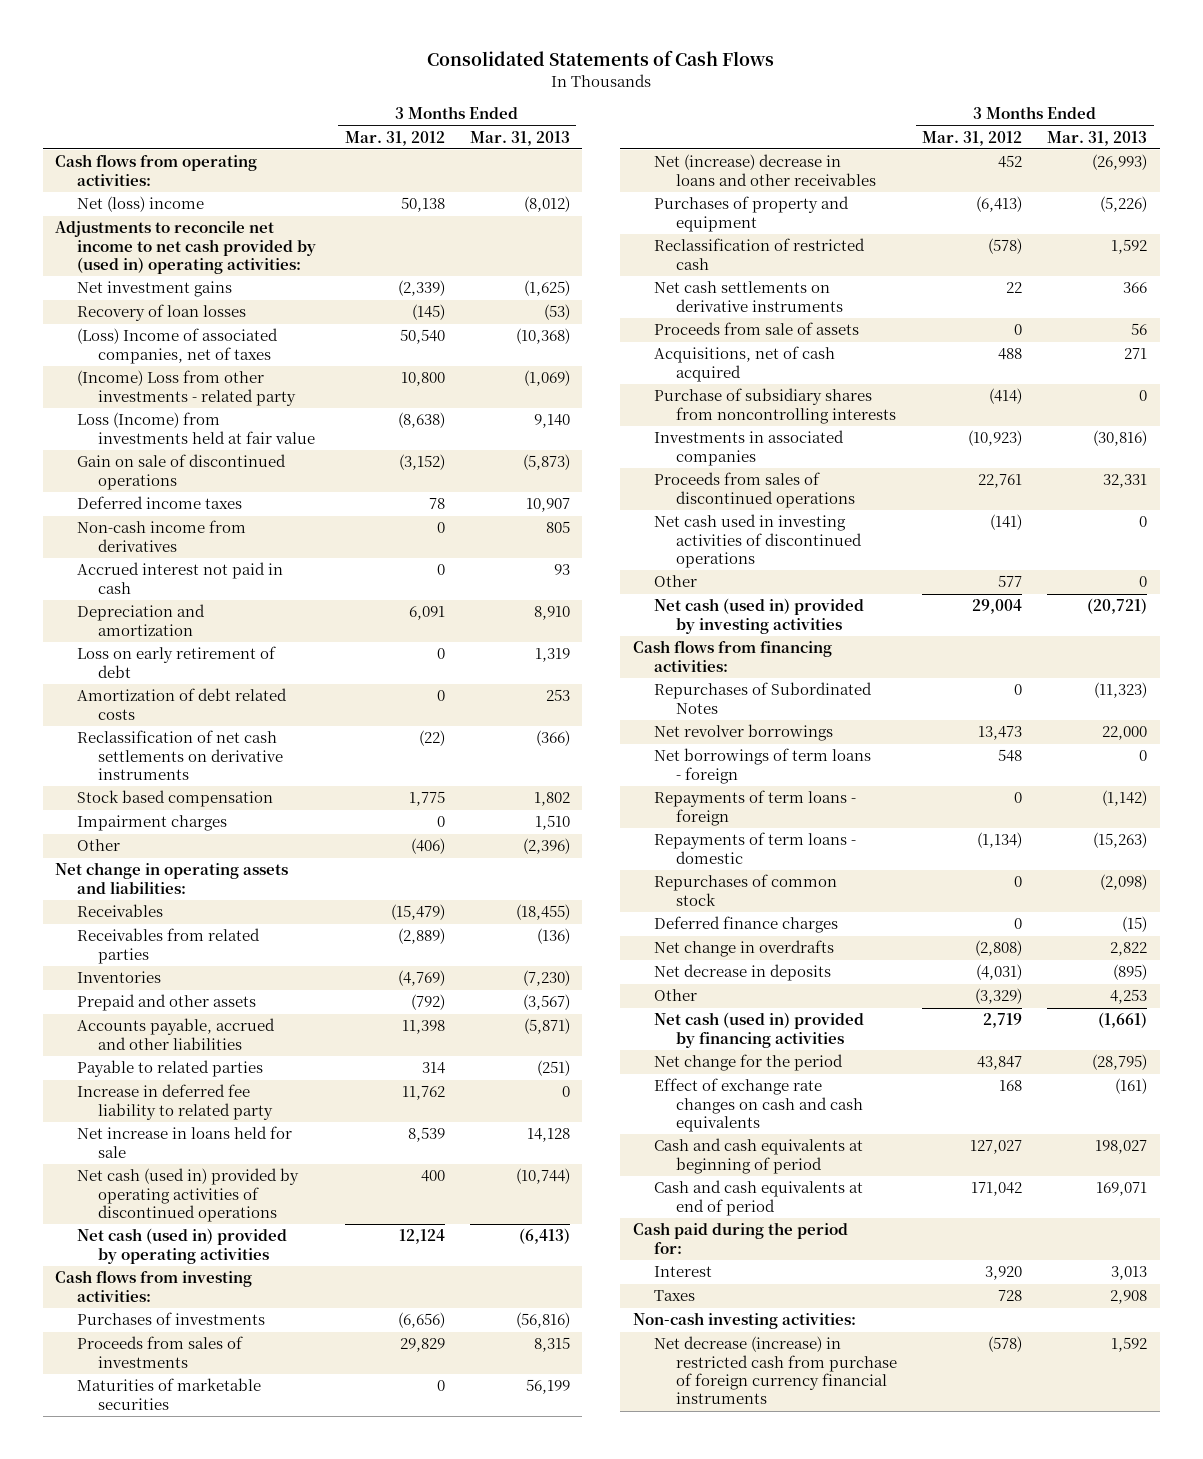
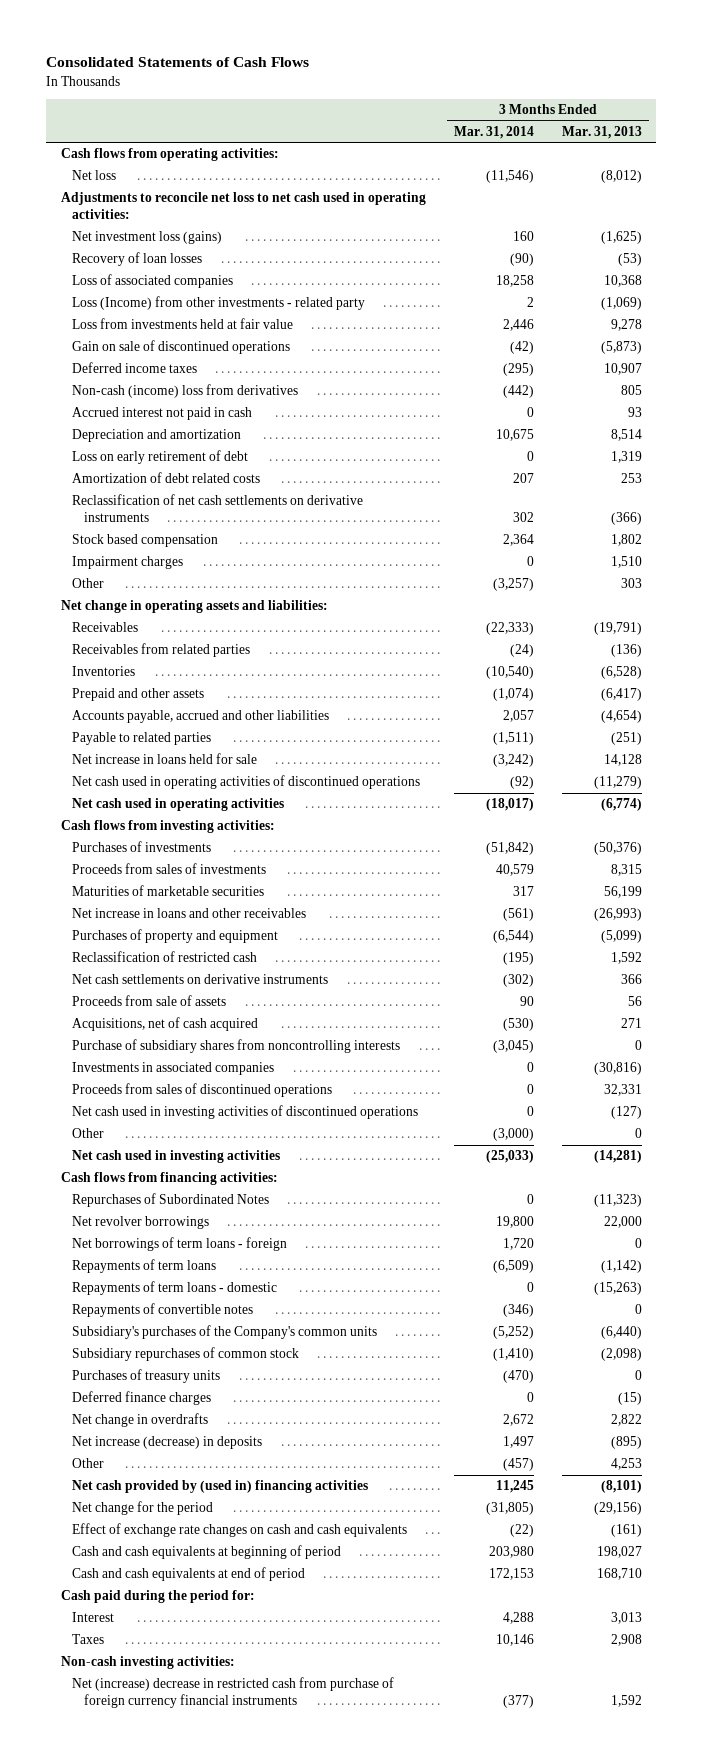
[344,130,445,146] Mar. 31, 2012 -> none
none -> [453,125,534,139] Mar. 31, 2014
[76,196,204,213] Net (loss) income -> [72,170,117,181] Net loss
[55,220,316,275] Adjustments to reconcile net income to net cash provided by (used in) operating activities: -> [60,192,426,220] Adjustments to reconcile net loss to net cash used in operating activities:
[76,281,232,298] Net investment gains -> [72,231,223,245] Net investment loss (gains)
[76,328,278,364] (Loss) Income of associated companies, net of taxes -> [72,274,234,289] Loss of associated companies
[515,328,570,345] (10,368) -> [603,275,642,288] 10,368
[76,370,297,406] (Income) Loss from other investments - related party -> [72,296,366,311] Loss (Income) from other investments - related party
[76,412,316,444] Loss (Income) from investments held at fair value -> [72,318,294,330] Loss from investments held at fair value
[533,414,570,429] 9,140 -> [610,319,642,332] 9,278
[76,520,246,552] Non-cash income from derivatives -> [72,384,299,399] Non-cash (income) loss from derivatives
[533,606,570,621] 8,910 -> [610,429,642,442] 8,514
[522,838,570,855] (2,396) -> [620,578,642,589] 303
[515,904,570,921] (18,455) -> [593,622,642,636] (19,791)
[522,970,570,987] (7,230) -> [600,666,642,680] (6,528)
[522,994,570,1011] (3,567) -> [600,688,642,702] (6,417)
[523,1018,570,1035] (5,871) -> [600,710,642,724] (4,654)
[76,1084,274,1120] Increase in deferred fee liability to related party -> none
[76,1168,299,1223] Net cash (used in) provided by operating activities of discontinued operations -> [72,775,421,790] Net cash used in operating activities of discontinued operations
[515,1168,570,1185] (10,744) -> [593,776,642,790] (11,279)
[76,1228,287,1264] Net cash (used in) provided by operating activities -> [72,798,285,812] Net cash used in operating activities
[518,1228,570,1245] (6,413) -> [600,798,642,812] (6,774)
[515,1312,570,1329] (56,816) -> [593,842,642,856] (50,376)
[654,154,877,186] Net (increase) decrease in loans and other receivables -> [72,908,307,919] Net increase in loans and other receivables
[1100,196,1148,213] (5,226) -> [600,930,642,944] (5,099)
[1139,516,1148,528] 0 -> [610,1106,642,1120] (127)
[654,598,865,634] Net cash (used in) provided by investing activities -> [72,1150,281,1164] Net cash used in investing activities
[1087,598,1148,615] (20,721) -> [593,1150,642,1164] (14,281)
[654,790,857,826] Repayments of term loans - foreign -> [72,1259,217,1274] Repayments of term loans
none -> [72,1303,254,1318] Repayments of convertible notes
none -> [72,1325,378,1340] Subsidiary's purchases of the Company's common units
[654,874,838,906] Repurchases of common stock -> [72,1347,300,1362] Subsidiary repurchases of common stock
none -> [72,1369,221,1384] Purchases of treasury units
[654,964,832,982] Net decrease in deposits -> [72,1436,263,1450] Net increase (decrease) in deposits
[654,1012,865,1048] Net cash (used in) provided by financing activities -> [72,1480,369,1494] Net cash provided by (used in) financing activities
[1098,1012,1148,1029] (1,661) -> [600,1480,642,1494] (8,101)
[1092,1054,1148,1071] (28,795) -> [593,1502,642,1516] (29,156)
[1096,1182,1148,1197] 169,071 -> [596,1568,642,1581] 168,710
[654,1336,898,1405] Net decrease (increase) in restricted cash from purchase of foreign currency financial instruments -> [72,1677,395,1709] Net (increase) decrease in restricted cash from purchase of foreign currency financial instruments

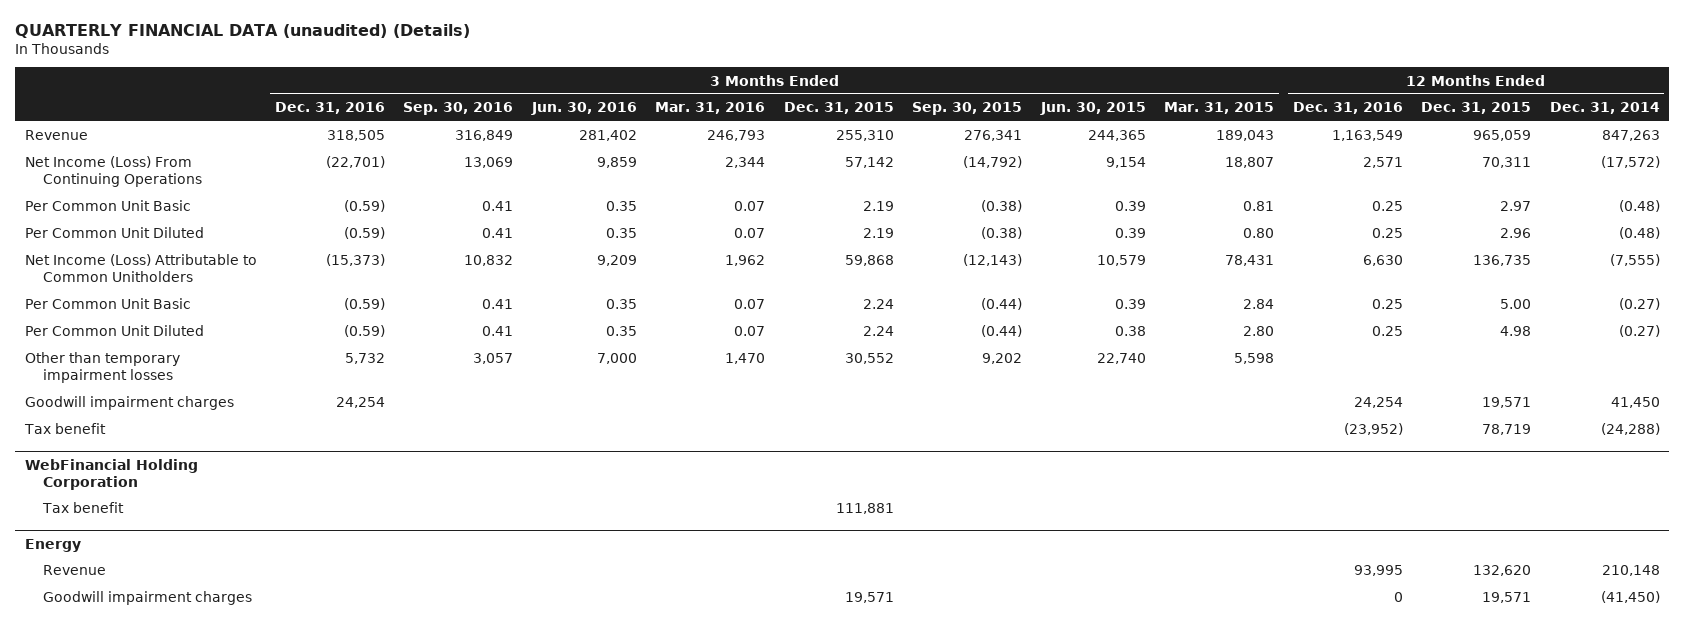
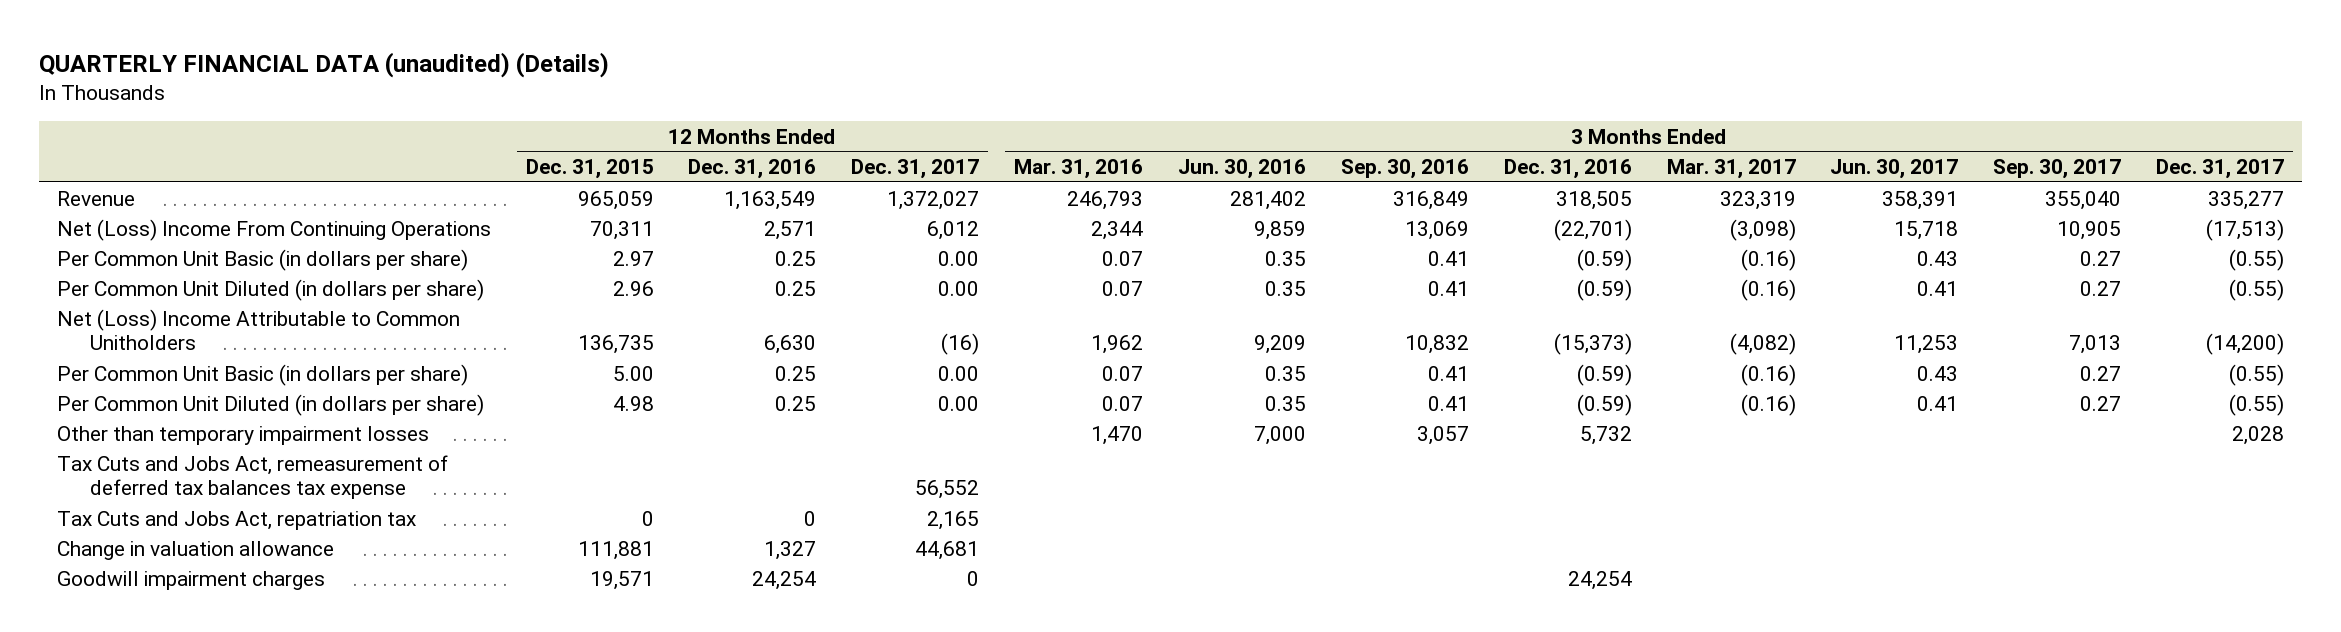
[783,102,894,115] Dec. 31, 2015 -> none
[912,102,1023,116] Sep. 30, 2015 -> none
[1039,102,1146,116] Jun. 30, 2015 -> none
[1164,102,1275,115] Mar. 31, 2015 -> none
[1549,102,1660,115] Dec. 31, 2014 -> none
none -> [851,159,980,180] Dec. 31, 2017
none -> [1666,159,1796,180] Mar. 31, 2017
none -> [1830,159,1959,180] Jun. 30, 2017
none -> [1993,159,2122,180] Sep. 30, 2017
none -> [2156,159,2285,180] Dec. 31, 2017
[24,156,202,188] Net Income (Loss) From Continuing Operations -> [56,218,491,241] Net (Loss) Income From Continuing Operations
[24,200,191,212] Per Common Unit Basic -> [56,248,468,271] Per Common Unit Basic (in dollars per share)
[24,227,204,239] Per Common Unit Diluted -> [56,278,484,301] Per Common Unit Diluted (in dollars per share)
[24,254,257,283] Net Income (Loss) Attributable to Common Unitholders -> [56,308,460,351] Net (Loss) Income Attributable to Common Unitholders
[24,298,191,310] Per Common Unit Basic -> [56,363,468,386] Per Common Unit Basic (in dollars per share)
[24,325,204,337] Per Common Unit Diluted -> [56,393,484,416] Per Common Unit Diluted (in dollars per share)
none -> [56,454,448,500] Tax Cuts and Jobs Act, remeasurement of deferred tax balances tax expense
none -> [56,510,416,530] Tax Cuts and Jobs Act, repatriation tax
none -> [56,540,334,560] Change in valuation allowance
[23,423,106,435] Tax benefit -> none
[24,458,198,490] WebFinancial Holding Corporation -> none
[41,502,124,514] Tax benefit -> none
[24,538,81,552] Energy -> none
[42,565,106,576] Revenue -> none
[42,591,252,606] Goodwill impairment charges -> none

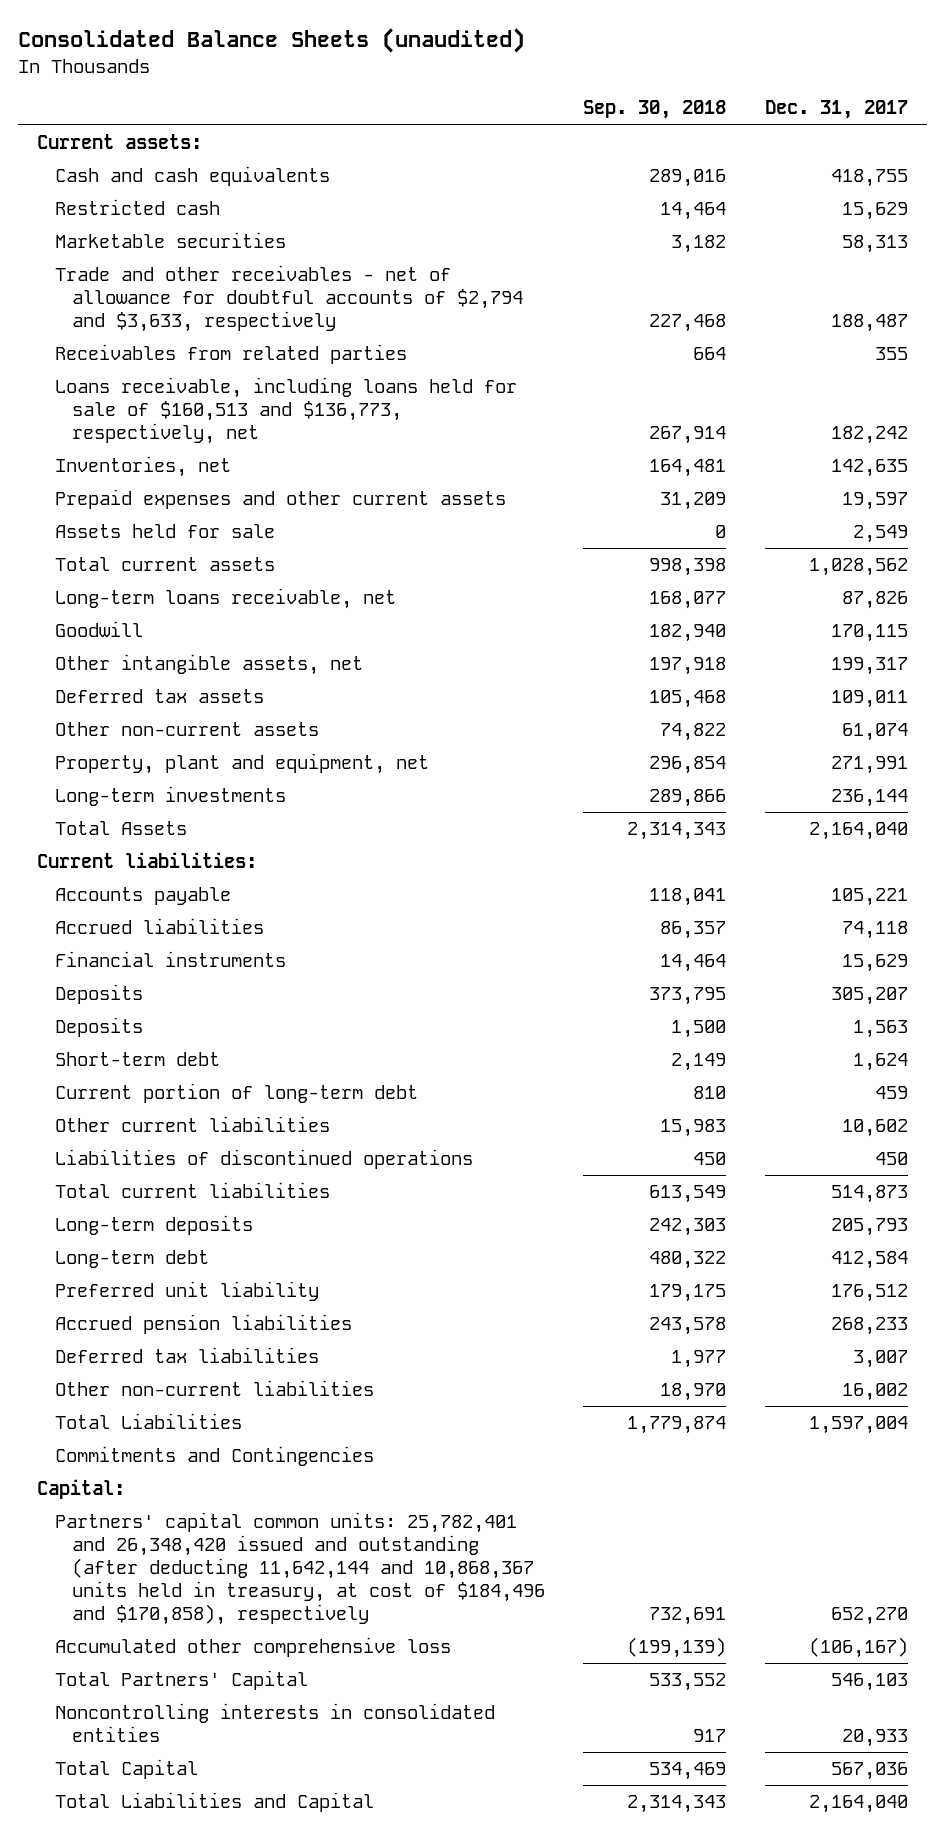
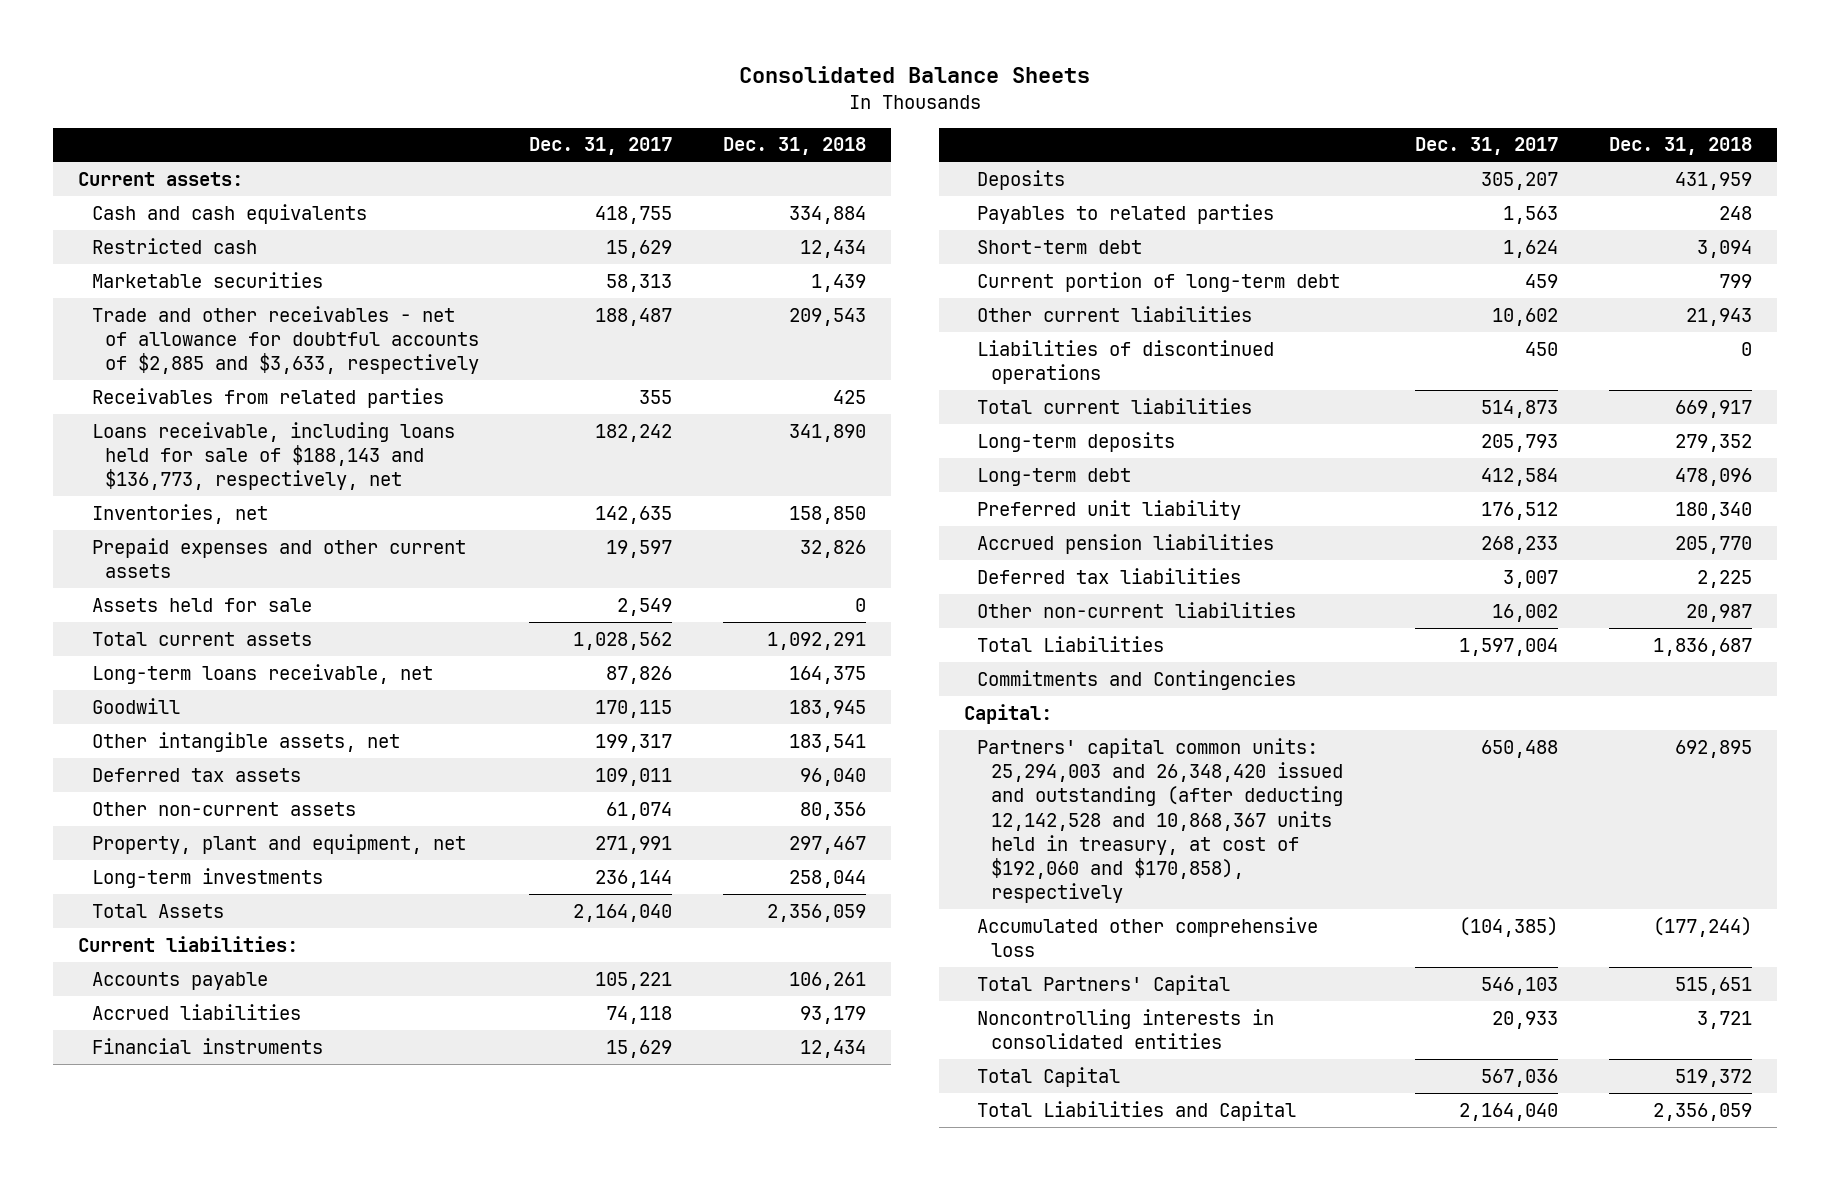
[18,28,526,54] Consolidated Balance Sheets (unaudited) -> [738,65,1090,83] Consolidated Balance Sheets
[583,100,727,120] Sep. 30, 2018 -> none
none -> [722,137,866,156] Dec. 31, 2018
[54,265,524,333] Trade and other receivables - net of allowance for doubtful accounts of $2,794 and $3,633, respectively -> [91,305,479,375] Trade and other receivables - net of allowance for doubtful accounts of $2,885 and $3,633, respectively
[54,377,517,445] Loans receivable, including loans held for sale of $160,513 and $136,773, respectively, net -> [91,421,455,491] Loans receivable, including loans held for sale of $188,143 and $136,773, respectively, net
[54,1017,143,1038] Deposits -> [977,203,1275,224] Payables to related parties
[54,1512,546,1625] Partners' capital common units: 25,782,401 and 26,348,420 issued and outstanding (after deducting 11,642,144 and 10,868,367 units held in treasury, at cost of $184,496 and $170,858), respectively -> [977,737,1343,904] Partners' capital common units: 25,294,003 and 26,348,420 issued and outstanding (after deducting 12,142,528 and 10,868,367 units held in treasury, at cost of $192,060 and $170,858), respectively
[830,1606,908,1625] 652,270 -> [1481,739,1559,758] 650,488
[808,1637,908,1659] (106,167) -> [1459,916,1559,937] (104,385)

